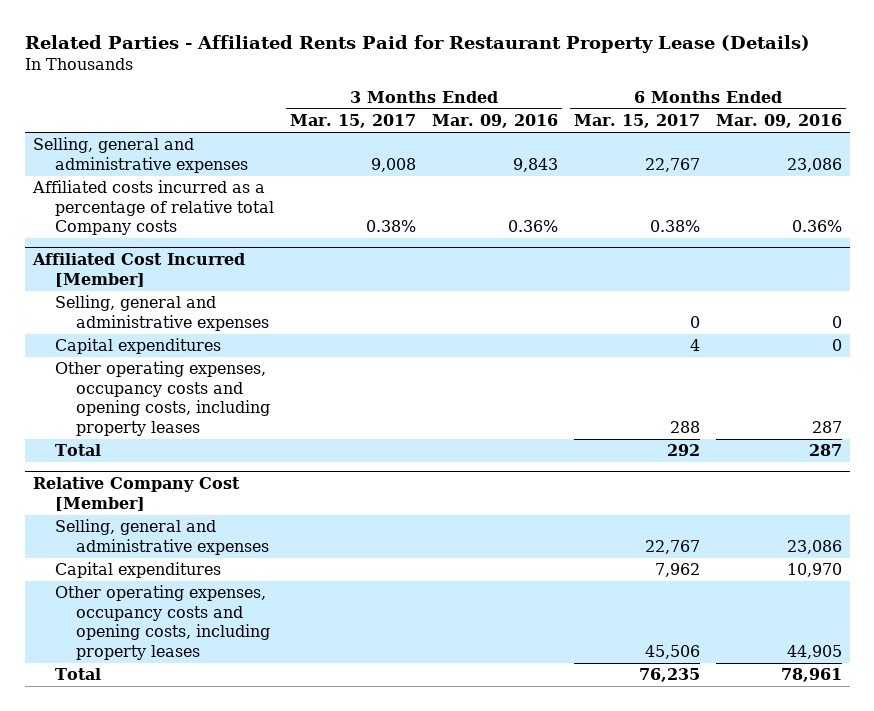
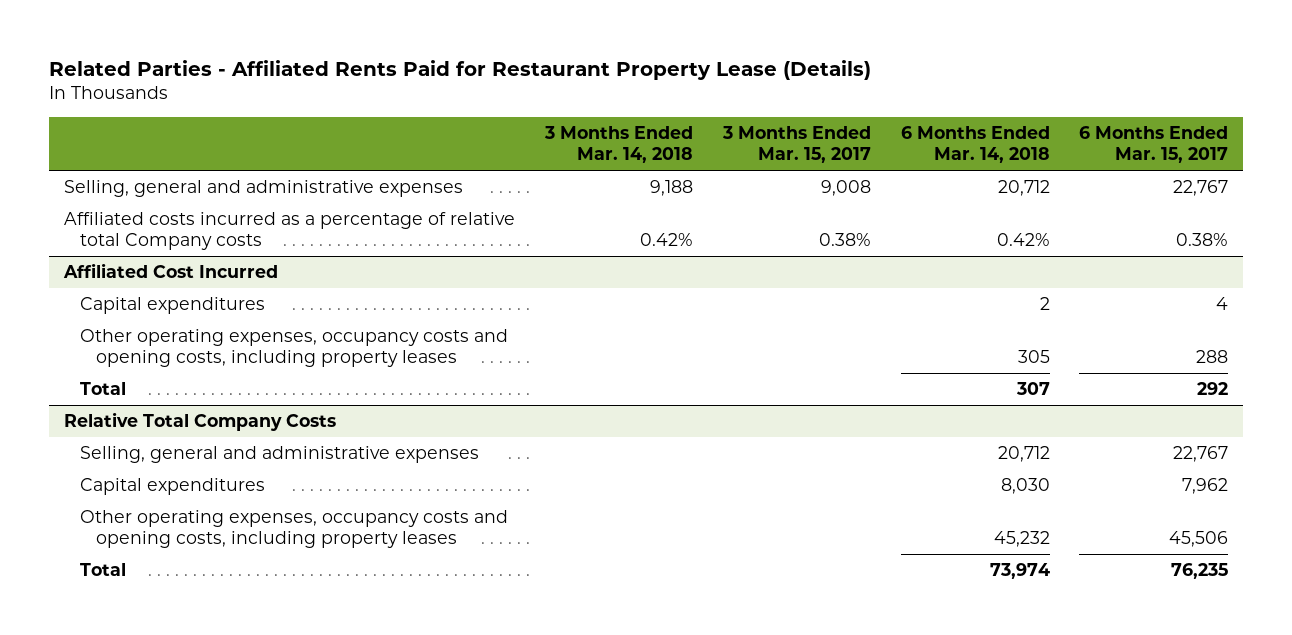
[431,114,558,129] Mar. 09, 2016 -> none
[715,114,842,129] Mar. 09, 2016 -> none
none -> [543,125,693,163] 3 Months Ended Mar. 14, 2018
none -> [900,125,1050,163] 6 Months Ended Mar. 14, 2018
[54,295,270,331] Selling, general and administrative expenses -> none
[31,253,245,287] Affiliated Cost Incurred [Member] -> [62,263,278,279] Affiliated Cost Incurred
[32,477,240,511] Relative Company Cost [Member] -> [63,412,336,432] Relative Total Company Costs

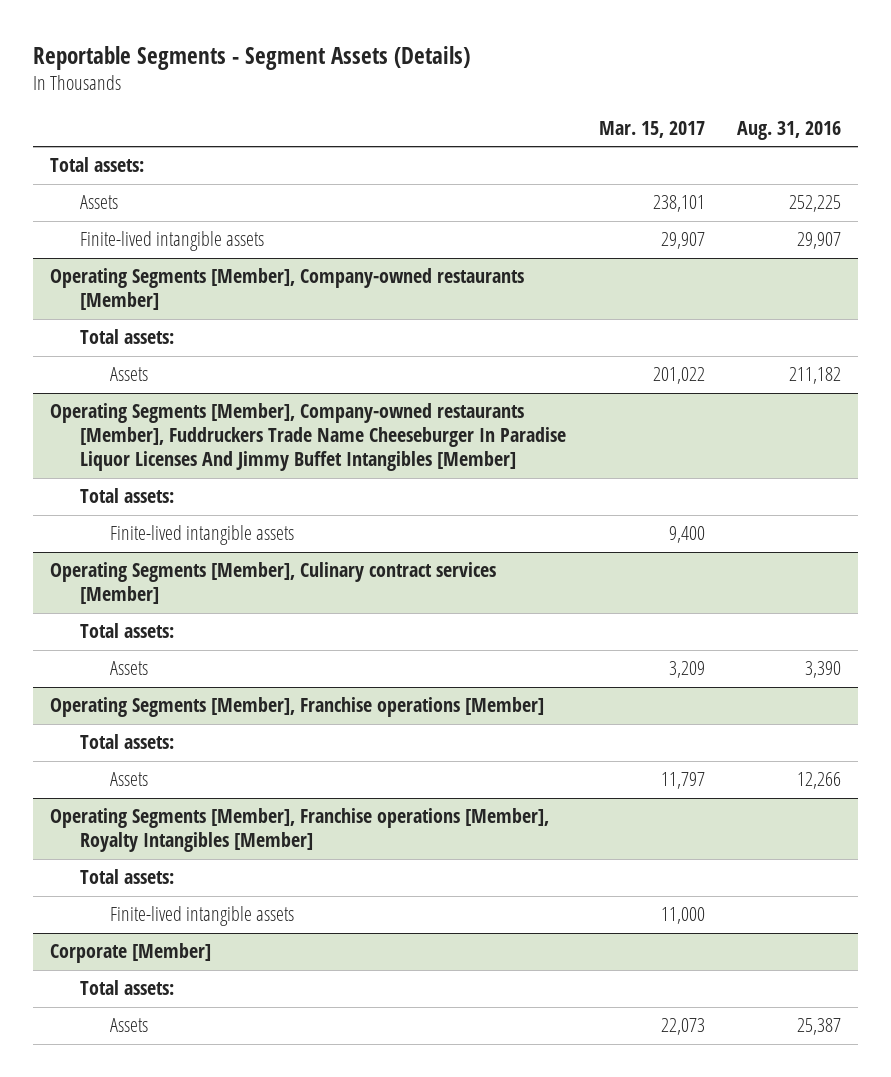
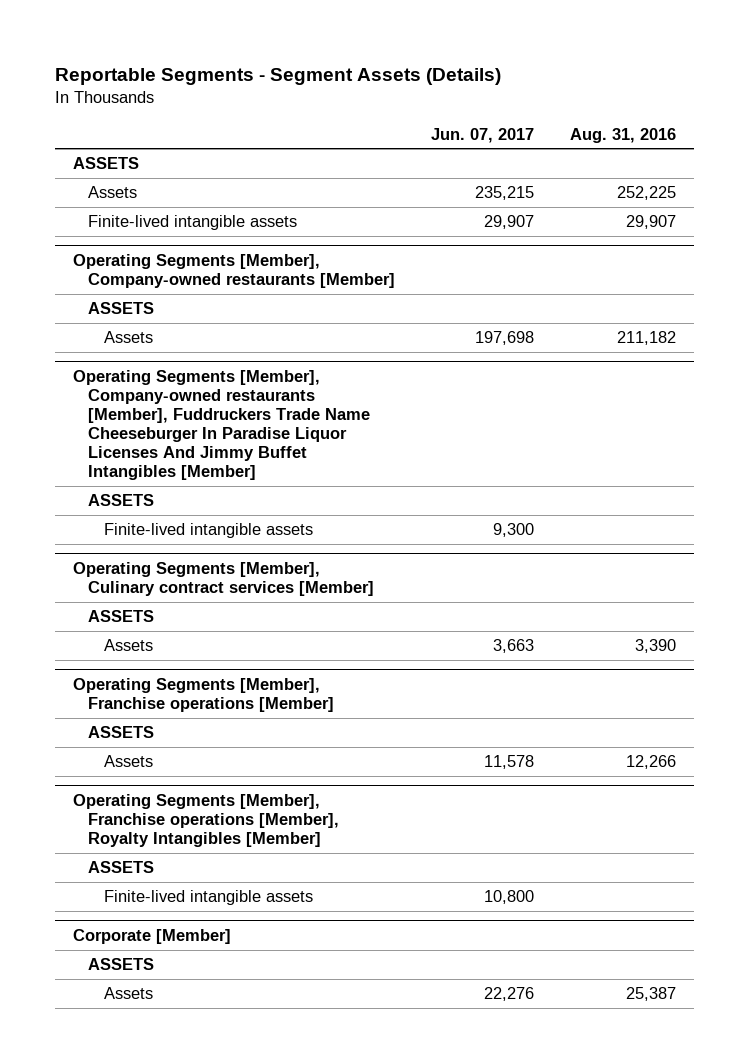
[598,120,705,138] Mar. 15, 2017 -> none
none -> [431,127,535,143] Jun. 07, 2017
[49,157,144,173] Total assets: -> [72,157,139,170] ASSETS
[79,329,174,345] Total assets: -> [88,302,155,315] ASSETS
[79,488,174,504] Total assets: -> [88,494,155,507] ASSETS
[79,623,174,639] Total assets: -> [88,610,155,623] ASSETS
[79,734,174,750] Total assets: -> [88,726,155,739] ASSETS
[79,869,174,885] Total assets: -> [88,861,155,874] ASSETS
[79,980,174,996] Total assets: -> [88,958,155,971] ASSETS

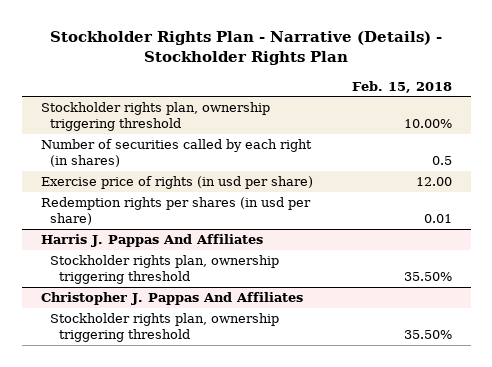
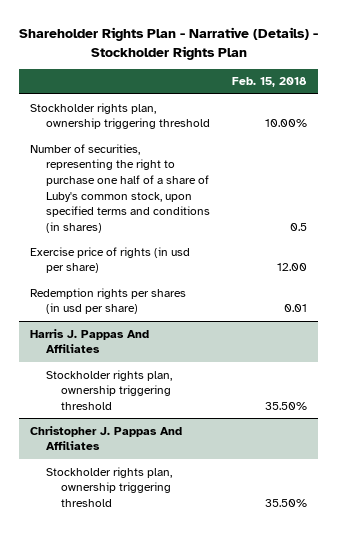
[50,30,443,66] Stockholder Rights Plan - Narrative (Details) - Stockholder Rights Plan -> [18,26,318,60] Shareholder Rights Plan - Narrative (Details) - Stockholder Rights Plan
[40,139,312,168] Number of securities called by each right (in shares) -> [30,143,210,233] Number of securities, representing the right to purchase one half of a share of Luby's common stock, upon specified terms and conditions (in shares)

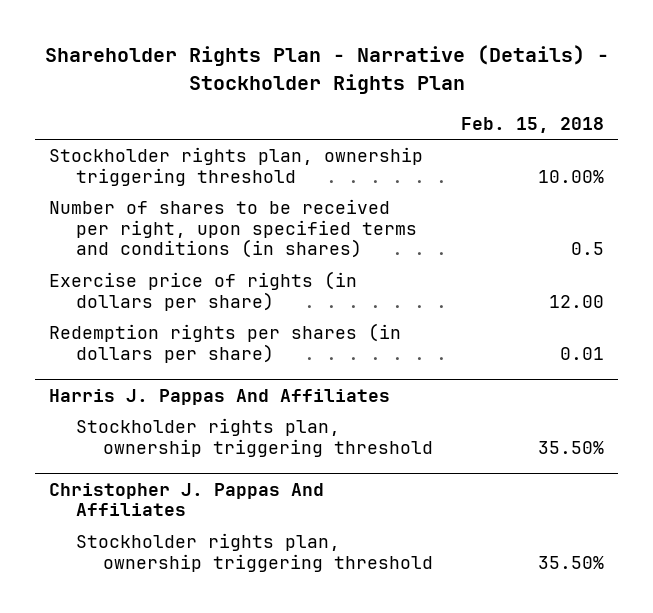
[30,143,210,233] Number of securities, representing the right to purchase one half of a share of Luby's common stock, upon specified terms and conditions (in shares) -> [49,199,418,259] Number of shares to be received per right, upon specified terms and conditions (in shares)
[30,246,191,274] Exercise price of rights (in usd per share) -> [49,271,358,311] Exercise price of rights (in dollars per share)
[30,287,187,315] Redemption rights per shares (in usd per share) -> [49,323,402,363] Redemption rights per shares (in dollars per share)

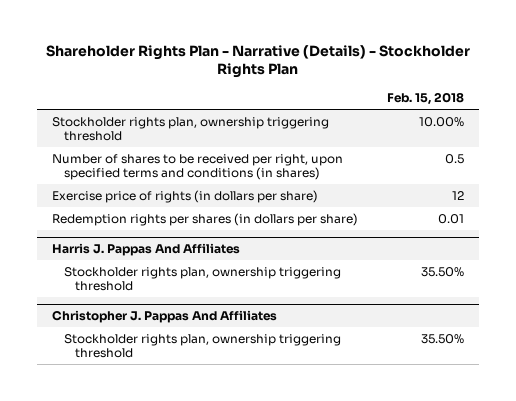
[549,294,605,308] 12.00 -> [452,190,465,200] 12

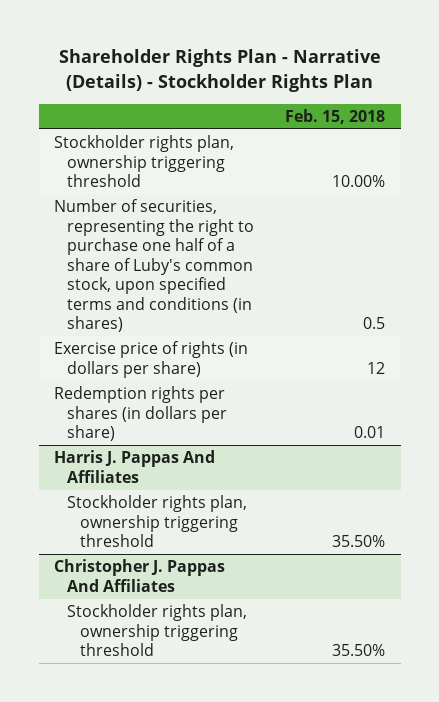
[51,153,343,181] Number of shares to be received per right, upon specified terms and conditions (in shares) -> [54,199,255,333] Number of securities, representing the right to purchase one half of a share of Luby's common stock, upon specified terms and conditions (in shares)

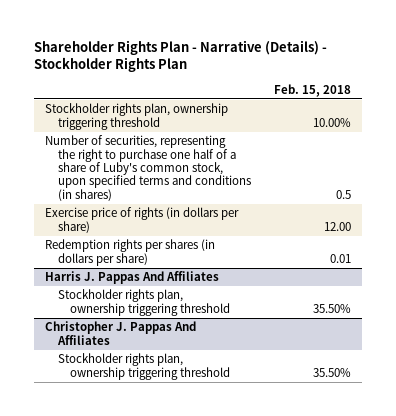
[367,361,386,374] 12 -> [323,221,351,231] 12.00

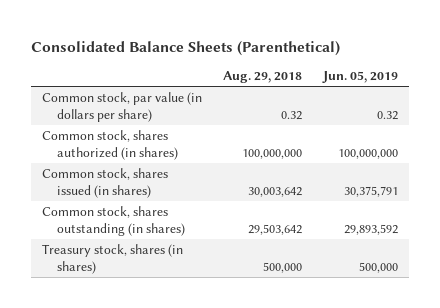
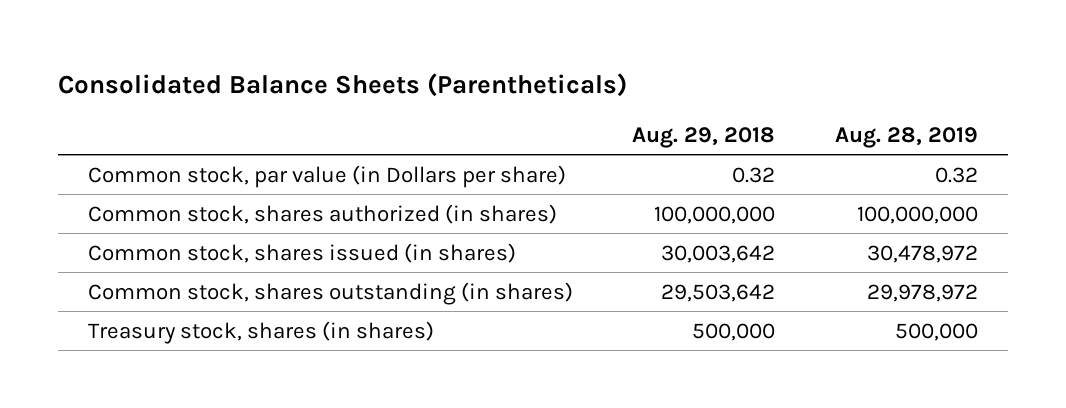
[30,40,340,56] Consolidated Balance Sheets (Parenthetical) -> [57,72,627,97] Consolidated Balance Sheets (Parentheticals)
[322,71,399,84] Jun. 05, 2019 -> none
none -> [835,126,979,148] Aug. 28, 2019
[41,91,202,122] Common stock, par value (in dollars per share) -> [87,164,566,188] Common stock, par value (in Dollars per share)

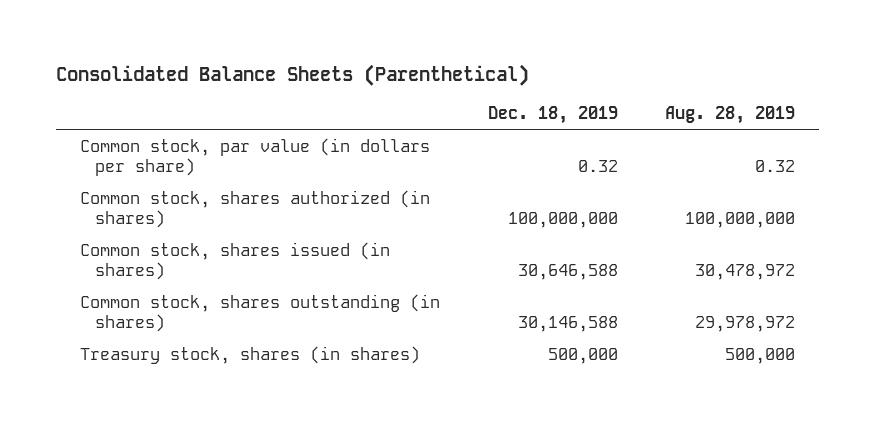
[57,72,627,97] Consolidated Balance Sheets (Parentheticals) -> [55,64,529,87] Consolidated Balance Sheets (Parenthetical)
[632,126,776,148] Aug. 29, 2018 -> none
none -> [487,106,618,125] Dec. 18, 2019
[87,164,566,188] Common stock, par value (in Dollars per share) -> [79,137,430,176] Common stock, par value (in dollars per share)

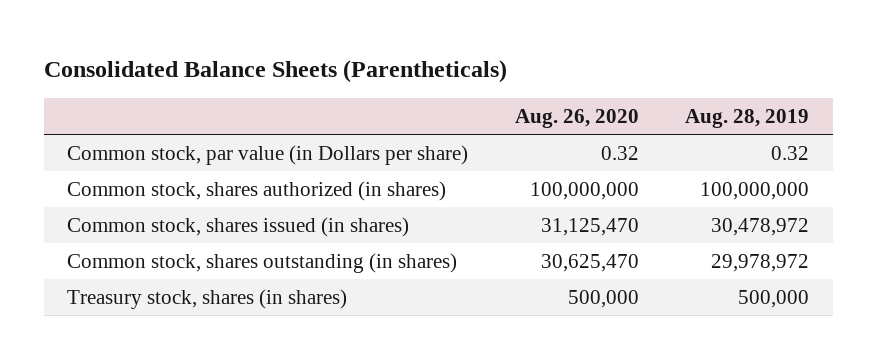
[55,64,529,87] Consolidated Balance Sheets (Parenthetical) -> [43,59,507,83] Consolidated Balance Sheets (Parentheticals)
[487,106,618,125] Dec. 18, 2019 -> none
none -> [514,108,639,128] Aug. 26, 2020
[79,137,430,176] Common stock, par value (in dollars per share) -> [67,144,469,165] Common stock, par value (in Dollars per share)

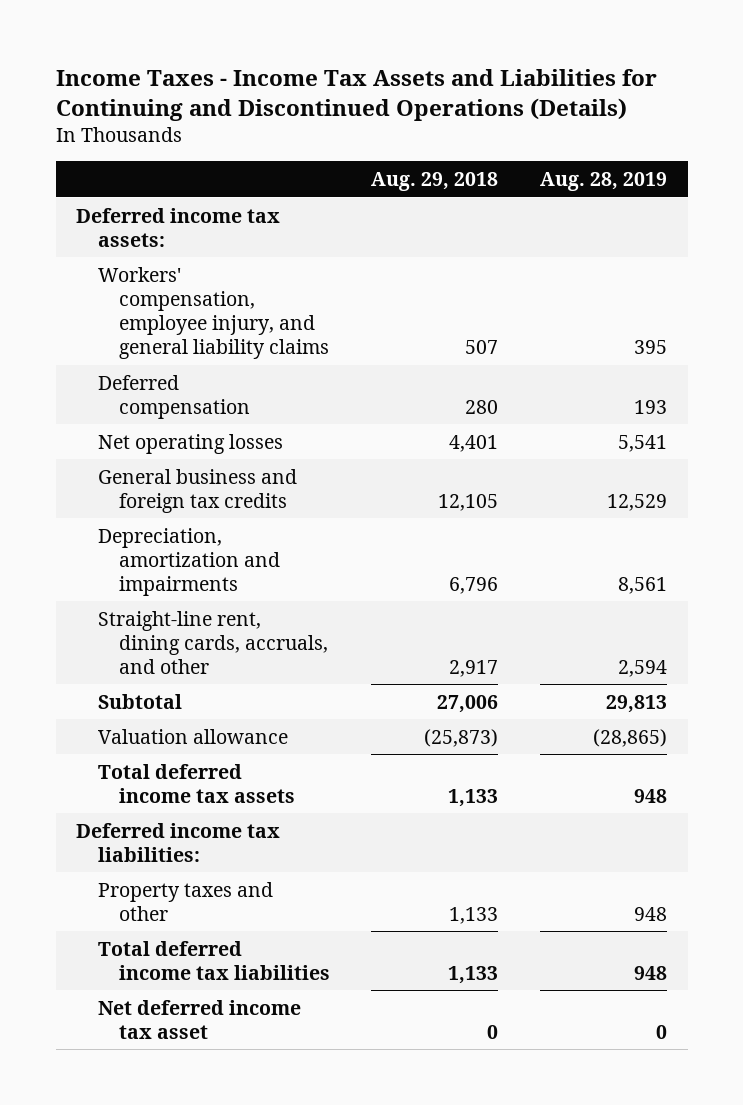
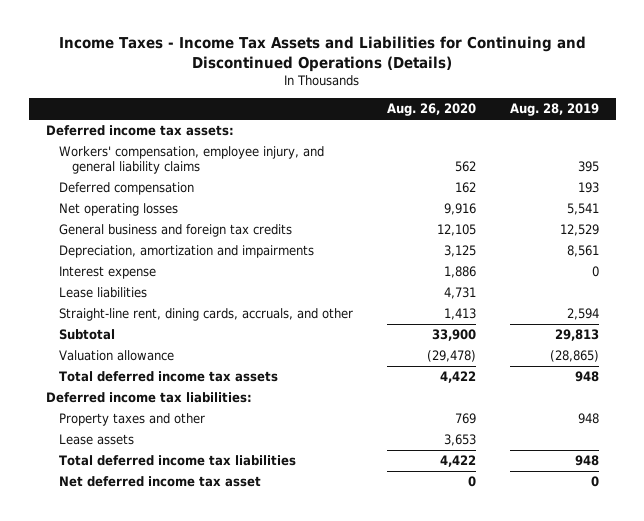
[371,171,499,191] Aug. 29, 2018 -> none
none -> [386,103,476,117] Aug. 26, 2020
none -> [58,266,156,280] Interest expense
none -> [58,287,147,299] Lease liabilities
none -> [58,434,134,446] Lease assets

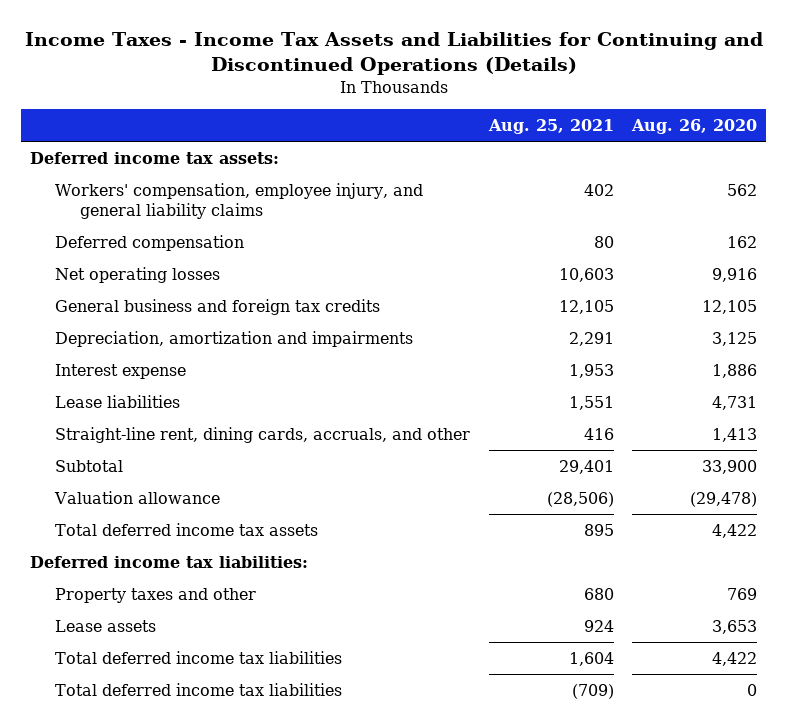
[509,103,599,117] Aug. 28, 2019 -> none
none -> [487,119,614,135] Aug. 25, 2021
[58,476,261,488] Net deferred income tax asset -> none
none -> [55,683,343,697] Total deferred income tax liabilities

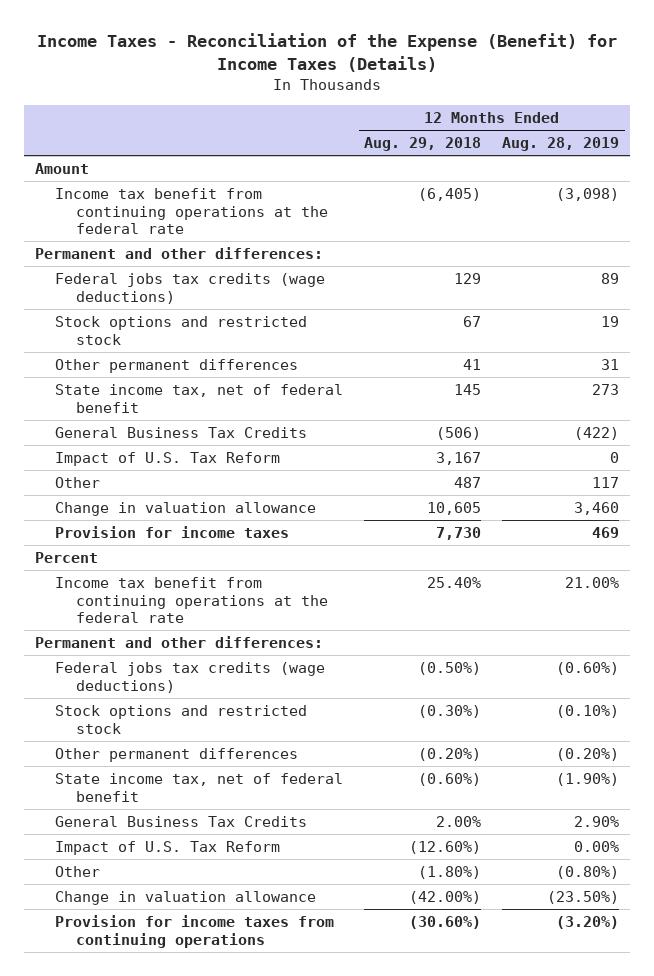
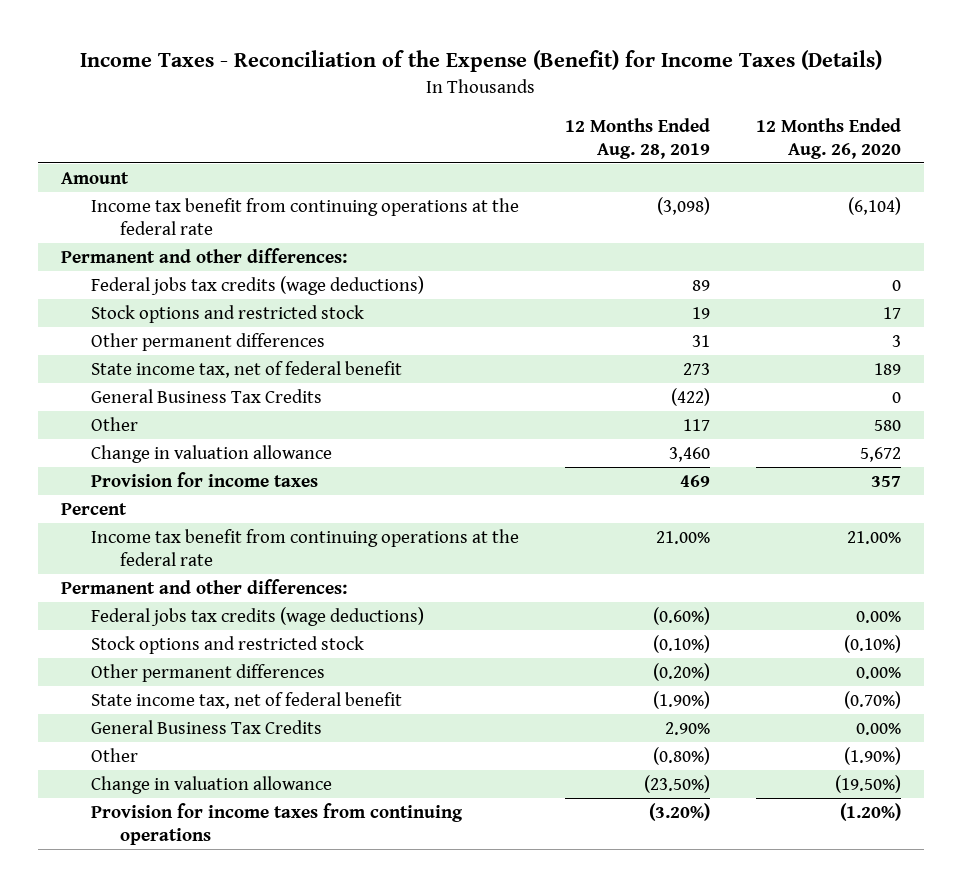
[364,137,482,152] Aug. 29, 2018 -> none
none -> [755,117,901,159] 12 Months Ended Aug. 26, 2020
[55,452,281,467] Impact of U.S. Tax Reform -> none
[55,841,281,856] Impact of U.S. Tax Reform -> none

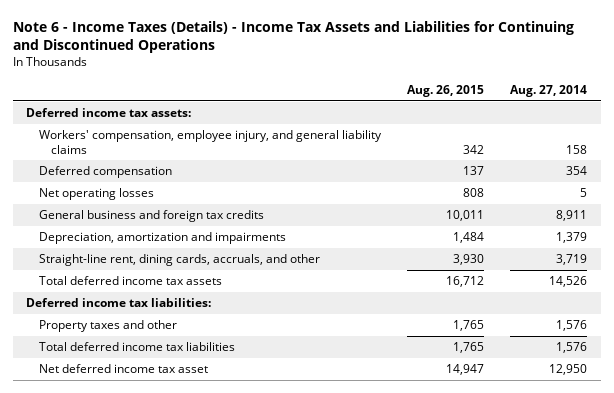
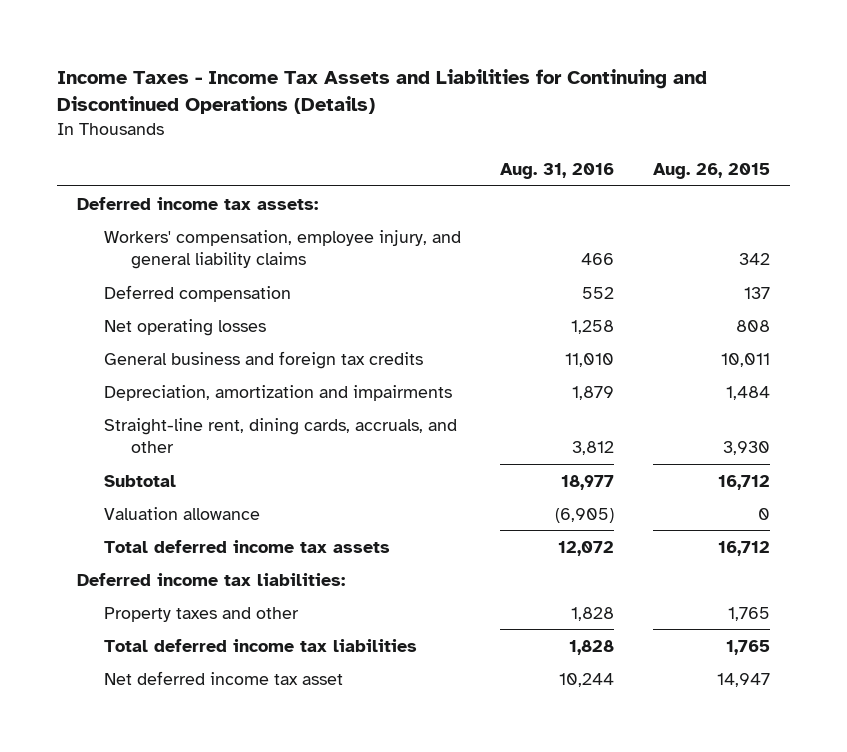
[13,20,575,54] Note 6 - Income Taxes (Details) - Income Tax Assets and Liabilities for Continuing and Discontinued Operations -> [57,69,708,115] Income Taxes - Income Tax Assets and Liabilities for Continuing and Discontinued Operations (Details)
[510,84,588,97] Aug. 27, 2014 -> none
none -> [500,162,615,179] Aug. 31, 2016
none -> [103,474,176,487] Subtotal
none -> [103,506,260,520] Valuation allowance

